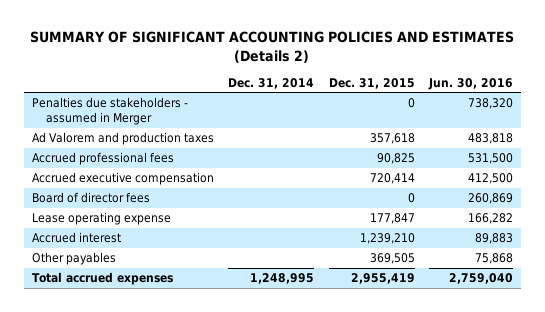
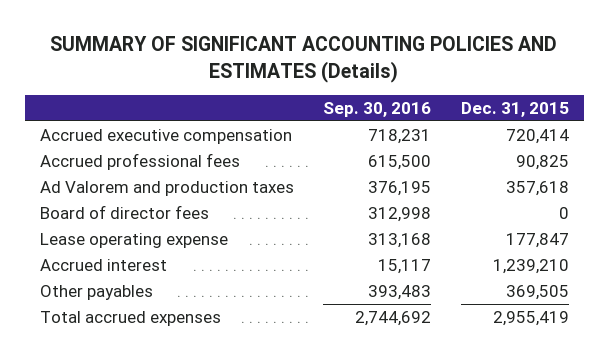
[30,31,515,63] SUMMARY OF SIGNIFICANT ACCOUNTING POLICIES AND ESTIMATES (Details 2) -> [50,36,558,83] SUMMARY OF SIGNIFICANT ACCOUNTING POLICIES AND ESTIMATES (Details)
[228,77,315,89] Dec. 31, 2014 -> none
[428,77,514,90] Jun. 30, 2016 -> none
none -> [323,101,432,117] Sep. 30, 2016
[31,97,188,126] Penalties due stakeholders - assumed in Merger -> none
[31,152,174,166] Accrued professional fees -> [39,152,240,170] Accrued professional fees
[31,132,214,146] Ad Valorem and production taxes -> [39,180,294,196] Ad Valorem and production taxes

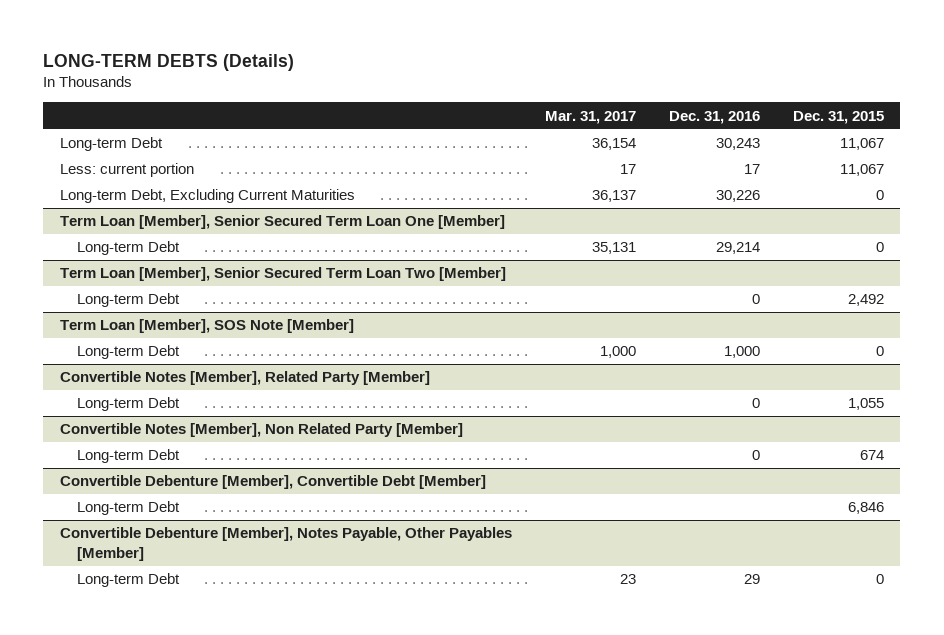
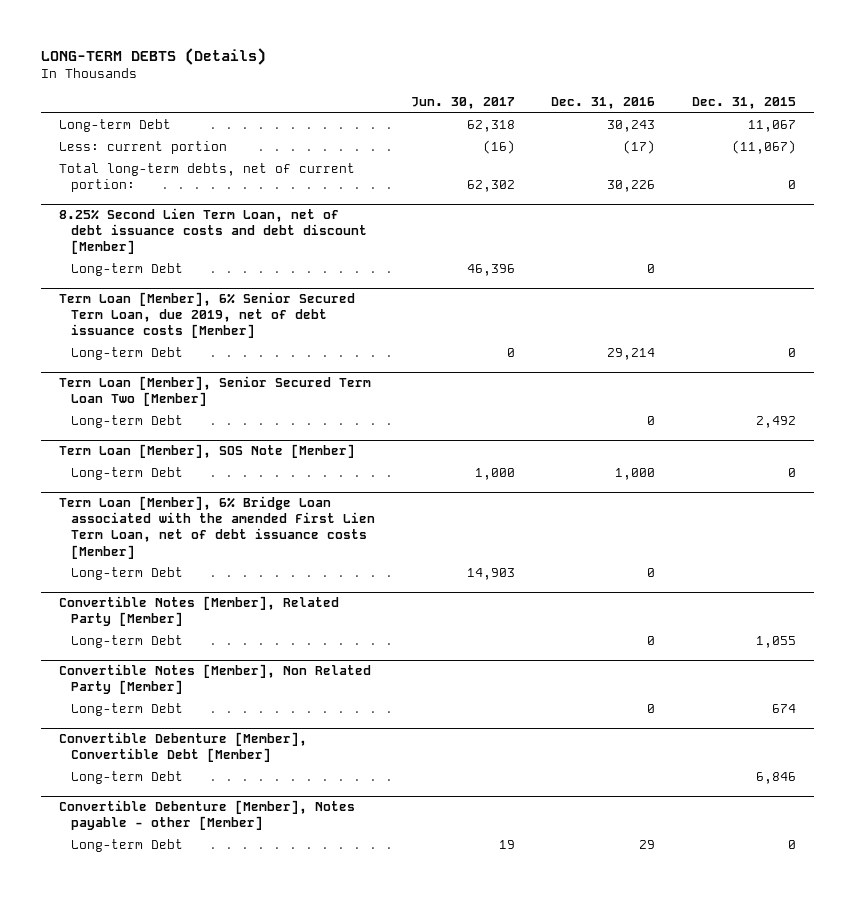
[544,110,636,124] Mar. 31, 2017 -> none
none -> [410,97,515,110] Jun. 30, 2017
[59,215,505,230] Term Loan [Member], Senior Secured Term Loan One [Member] -> none
[743,164,760,175] 17 -> [623,140,656,155] (17)
[839,164,884,177] 11,067 -> [731,140,796,155] (11,067)
[59,189,355,204] Long-term Debt, Excluding Current Maturities -> [59,163,356,193] Total long-term debts, net of current portion:
none -> [59,208,367,255] 8.25% Second Lien Term Loan, net of debt issuance costs and debt discount [Member]
none -> [70,263,183,277] Long-term Debt
none -> [59,292,356,339] Term Loan [Member], 6% Senior Secured Term Loan, due 2019, net of debt issuance costs [Member]
none -> [59,496,375,559] Term Loan [Member], 6% Bridge Loan associated with the amended First Lien Term Loan, net of debt issuance costs [Member]
none -> [70,567,183,581] Long-term Debt
[59,527,512,561] Convertible Debenture [Member], Notes Payable, Other Payables [Member] -> [59,800,356,831] Convertible Debenture [Member], Notes payable - other [Member]

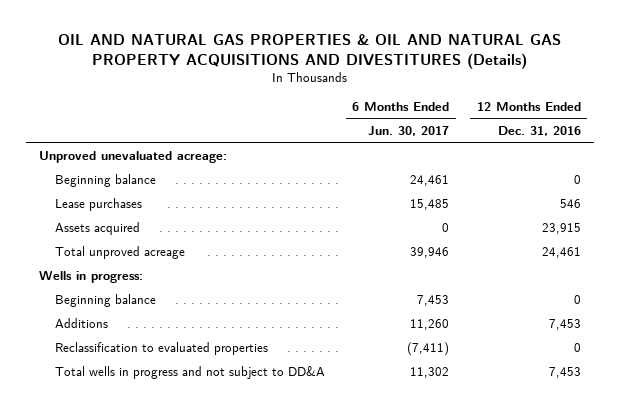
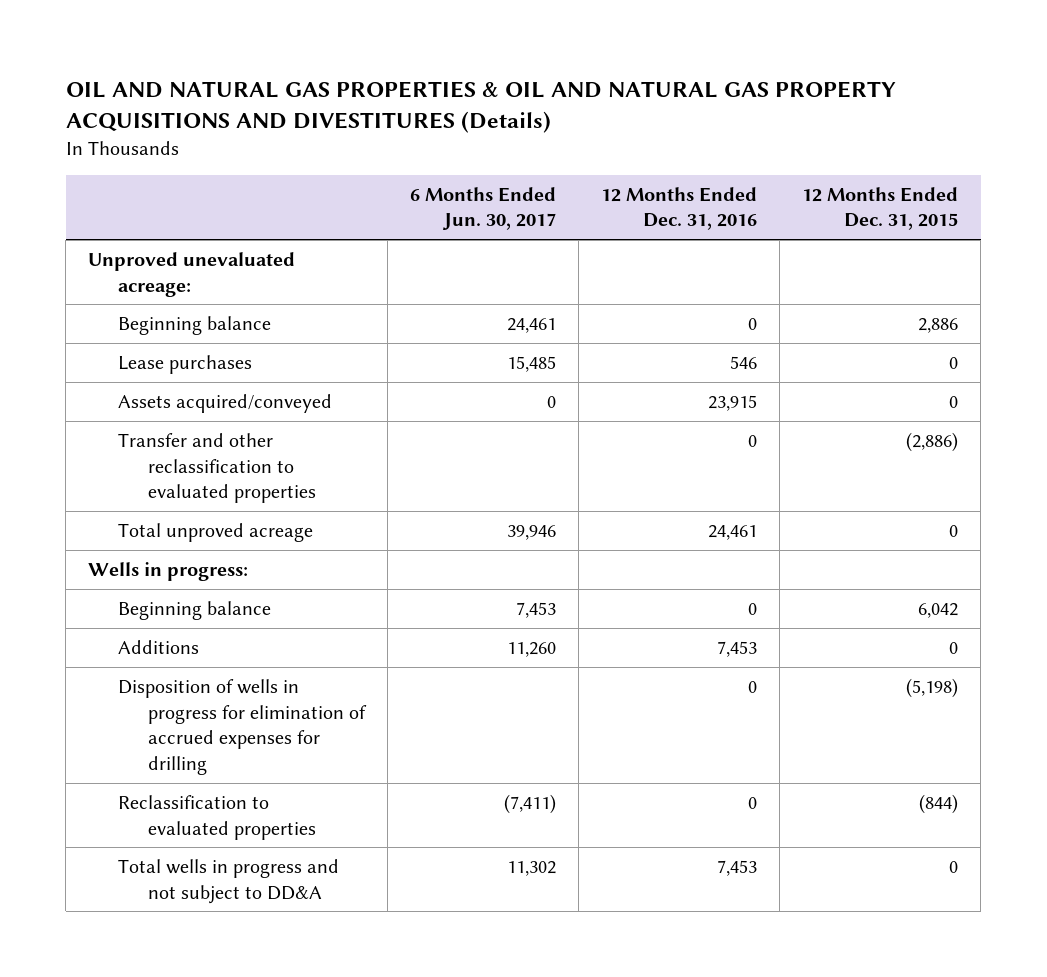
none -> [802,186,959,231] 12 Months Ended Dec. 31, 2015
[55,222,141,236] Assets acquired -> [118,393,333,413] Assets acquired/conveyed
none -> [118,432,317,504] Transfer and other reclassification to evaluated properties
none -> [118,678,368,775] Disposition of wells in progress for elimination of accrued expenses for drilling

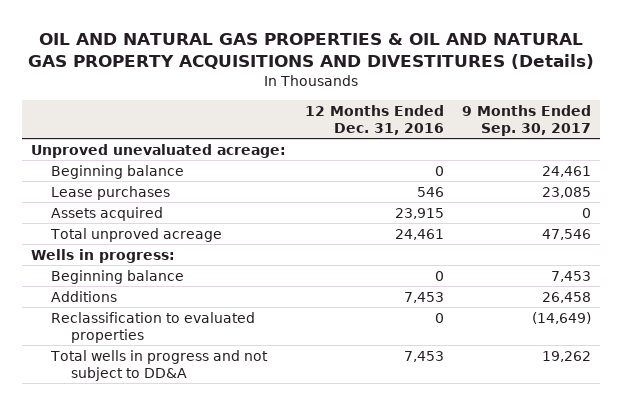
[410,186,557,231] 6 Months Ended Jun. 30, 2017 -> none
[802,186,959,231] 12 Months Ended Dec. 31, 2015 -> none
none -> [461,104,591,136] 9 Months Ended Sep. 30, 2017
[118,432,317,504] Transfer and other reclassification to evaluated properties -> none
[118,393,333,413] Assets acquired/conveyed -> [51,206,164,221] Assets acquired
[118,678,368,775] Disposition of wells in progress for elimination of accrued expenses for drilling -> none

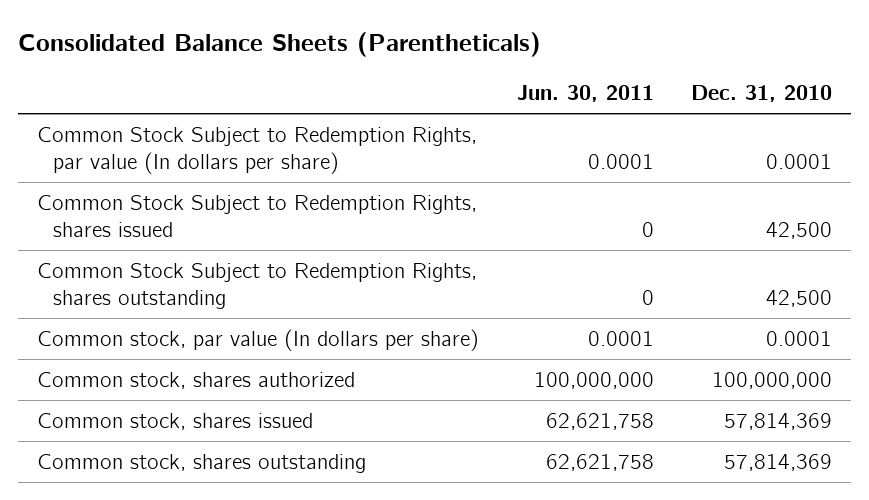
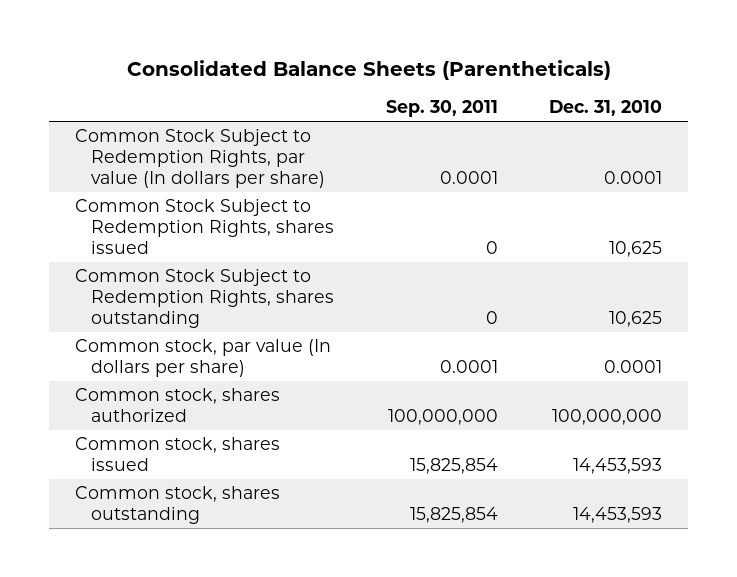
[516,85,654,103] Jun. 30, 2011 -> none
none -> [385,100,498,118] Sep. 30, 2011
[766,221,833,239] 42,500 -> [609,241,663,258] 10,625
[766,289,833,307] 42,500 -> [609,311,663,328] 10,625
[724,412,833,430] 57,814,369 -> [573,458,663,475] 14,453,593
[724,453,833,471] 57,814,369 -> [573,507,663,524] 14,453,593

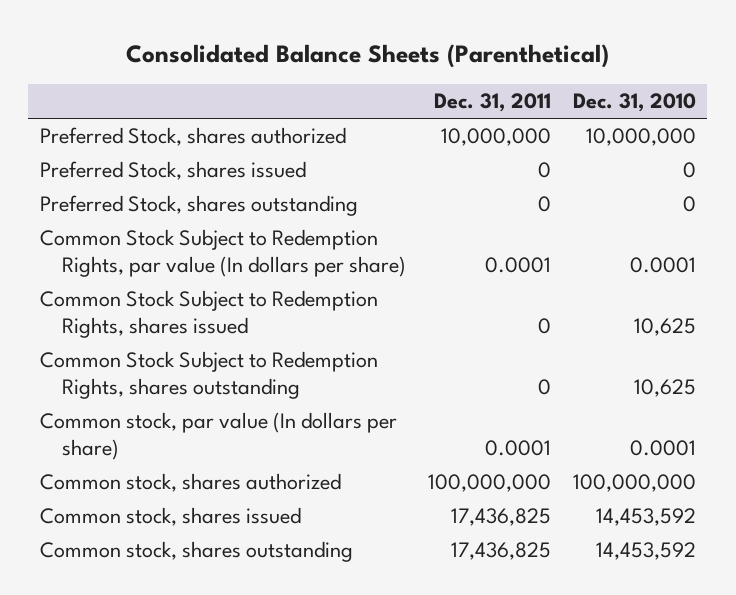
[126,60,611,81] Consolidated Balance Sheets (Parentheticals) -> [125,44,609,69] Consolidated Balance Sheets (Parenthetical)
[385,100,498,118] Sep. 30, 2011 -> none
none -> [434,93,552,113] Dec. 31, 2011
none -> [39,127,346,147] Preferred Stock, shares authorized
none -> [39,161,306,181] Preferred Stock, shares issued
none -> [39,195,358,217] Preferred Stock, shares outstanding
[573,458,663,475] 14,453,593 -> [596,508,697,527] 14,453,592
[573,507,663,524] 14,453,593 -> [596,542,697,561] 14,453,592

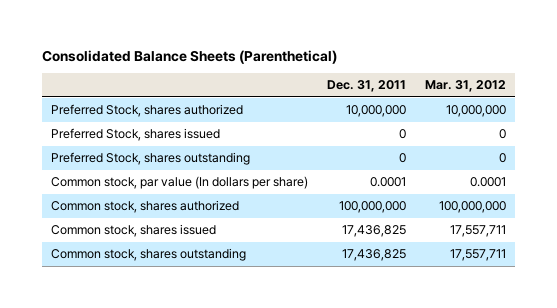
[573,93,697,113] Dec. 31, 2010 -> none
none -> [424,80,506,93] Mar. 31, 2012
[39,229,406,278] Common Stock Subject to Redemption Rights, par value (In dollars per share) -> none
[39,290,378,339] Common Stock Subject to Redemption Rights, shares issued -> none
[39,351,378,400] Common Stock Subject to Redemption Rights, shares outstanding -> none

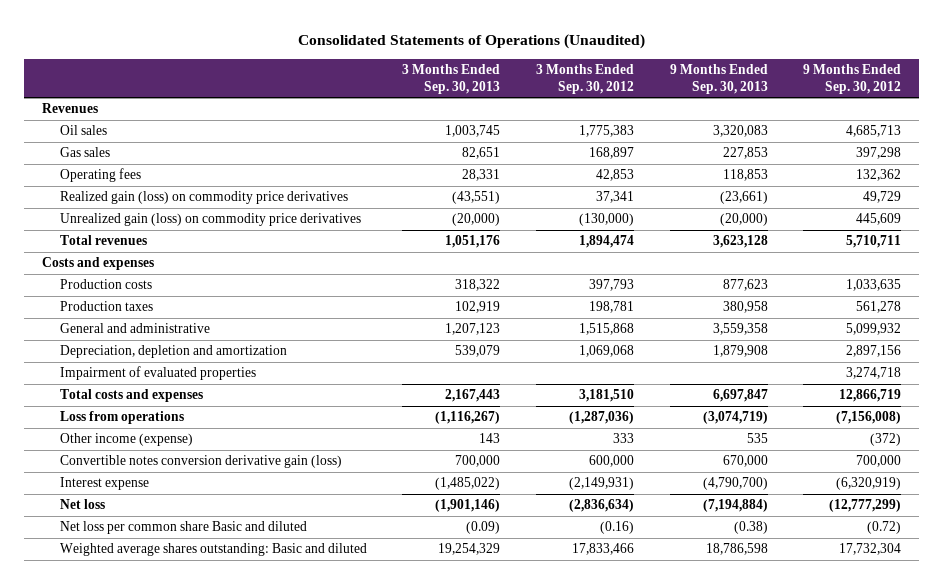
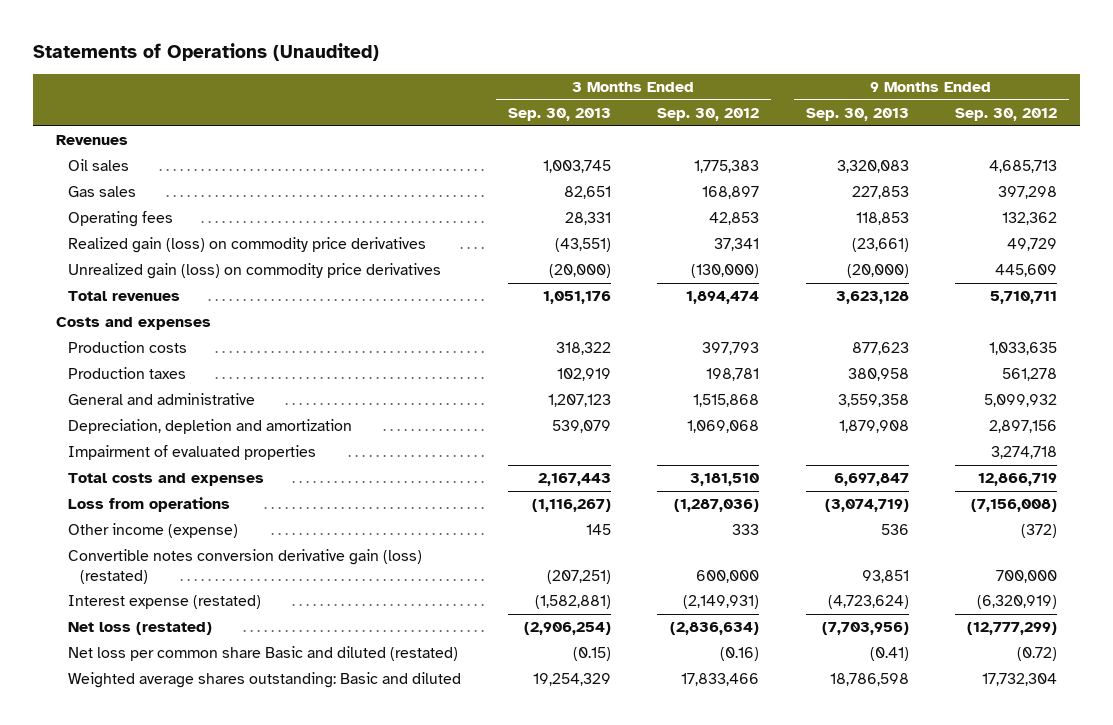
[297,34,645,50] Consolidated Statements of Operations (Unaudited) -> [32,42,379,61] Statements of Operations (Unaudited)
[479,433,501,444] 143 -> [585,524,611,536] 145
[746,433,768,444] 535 -> [880,524,909,536] 536
[59,455,342,469] Convertible notes conversion derivative gain (loss) -> [68,549,423,584] Convertible notes conversion derivative gain (loss) (restated)
[455,455,501,468] 700,000 -> [546,569,611,584] (207,251)
[722,455,768,468] 670,000 -> [861,569,909,583] 93,851
[59,477,149,491] Interest expense -> [68,595,262,610] Interest expense (restated)
[435,477,501,491] (1,485,022) -> [534,595,611,610] (1,582,881)
[702,477,768,491] (4,790,700) -> [827,595,909,610] (4,723,624)
[59,499,105,510] Net loss -> [68,622,213,636] Net loss (restated)
[435,499,501,513] (1,901,146) -> [523,622,611,636] (2,906,254)
[702,499,768,513] (7,194,884) -> [821,622,909,636] (7,703,956)
[59,521,307,535] Net loss per common share Basic and diluted -> [68,646,459,662] Net loss per common share Basic and diluted (restated)
[466,521,501,535] (0.09) -> [572,647,611,662] (0.15)
[733,521,768,535] (0.38) -> [869,647,909,662] (0.41)

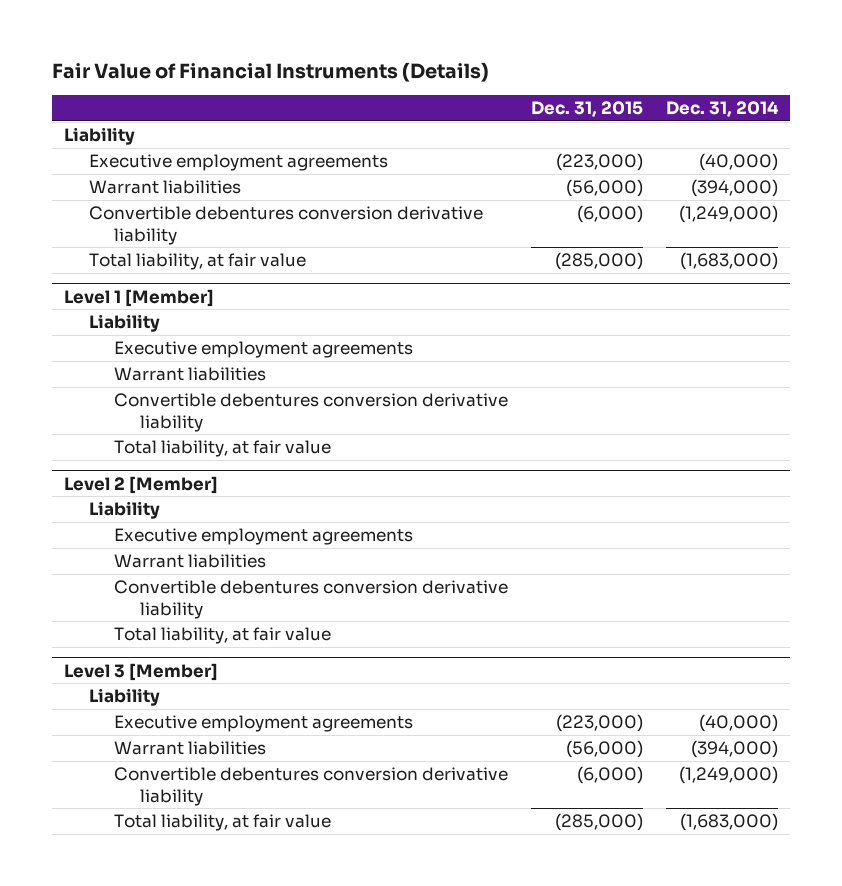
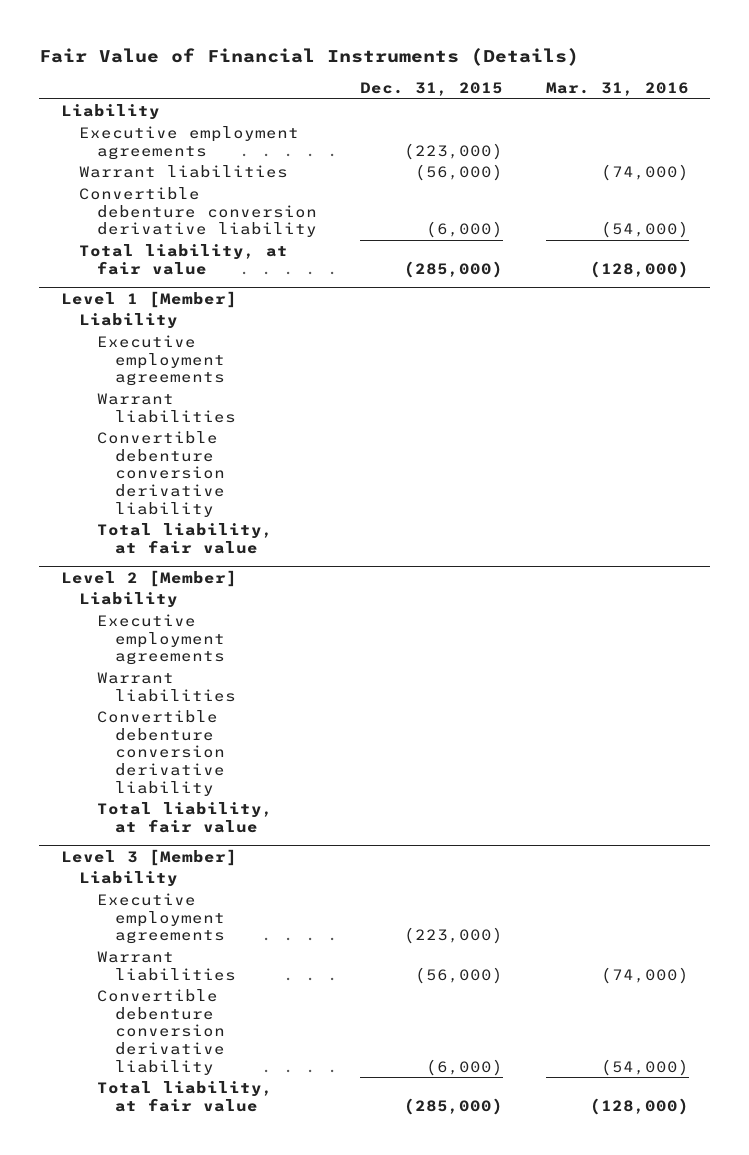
[666,100,780,117] Dec. 31, 2014 -> none
none -> [545,82,689,97] Mar. 31, 2016
[88,205,483,245] Convertible debentures conversion derivative liability -> [78,187,317,238] Convertible debenture conversion derivative liability
[114,392,509,432] Convertible debentures conversion derivative liability -> [96,431,225,517] Convertible debenture conversion derivative liability
[114,579,509,619] Convertible debentures conversion derivative liability -> [96,710,225,796] Convertible debenture conversion derivative liability
[114,766,509,806] Convertible debentures conversion derivative liability -> [96,989,225,1075] Convertible debenture conversion derivative liability

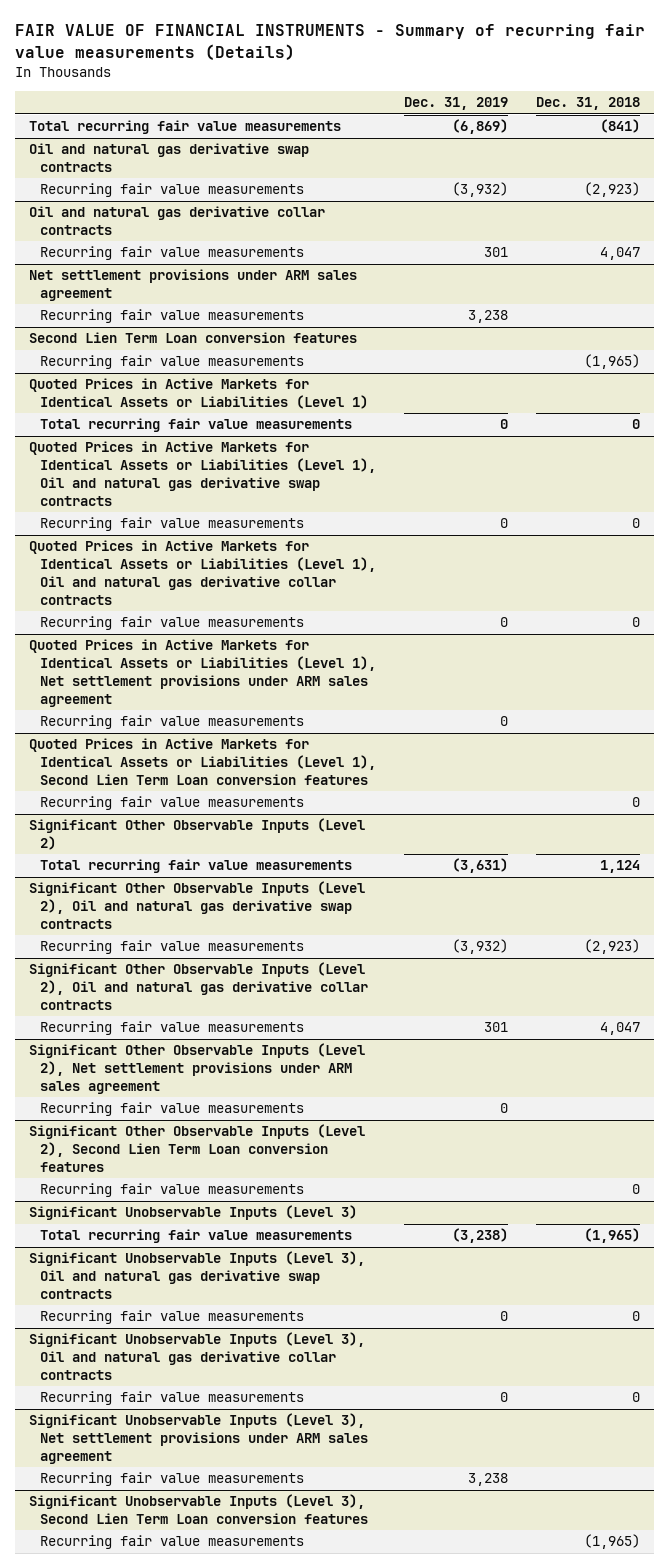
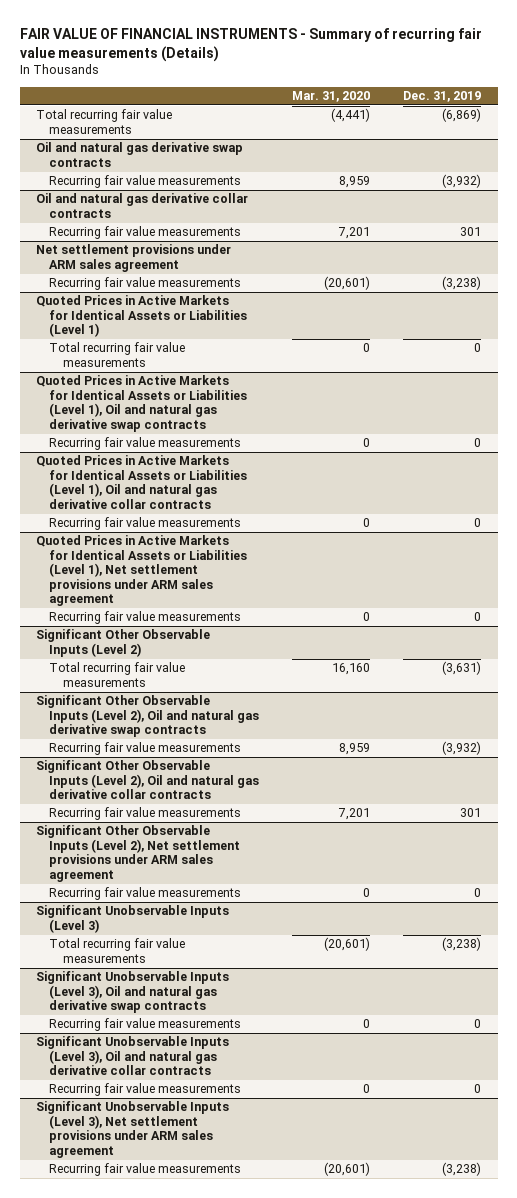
[536,97,641,111] Dec. 31, 2018 -> none
none -> [292,91,371,103] Mar. 31, 2020
[28,332,357,344] Second Lien Term Loan conversion features -> none
[40,355,305,370] Recurring fair value measurements -> none
[468,310,509,324] 3,238 -> [442,276,482,291] (3,238)
[28,738,377,785] Quoted Prices in Active Markets for Identical Assets or Liabilities (Level 1), Second Lien Term Loan conversion features -> none
[40,796,305,811] Recurring fair value measurements -> none
[28,1124,365,1172] Significant Other Observable Inputs (Level 2), Second Lien Term Loan conversion features -> none
[40,1183,305,1198] Recurring fair value measurements -> none
[28,1494,369,1525] Significant Unobservable Inputs (Level 3), Second Lien Term Loan conversion features -> none
[40,1535,305,1550] Recurring fair value measurements -> none
[468,1473,509,1487] 3,238 -> [442,1162,482,1177] (3,238)

